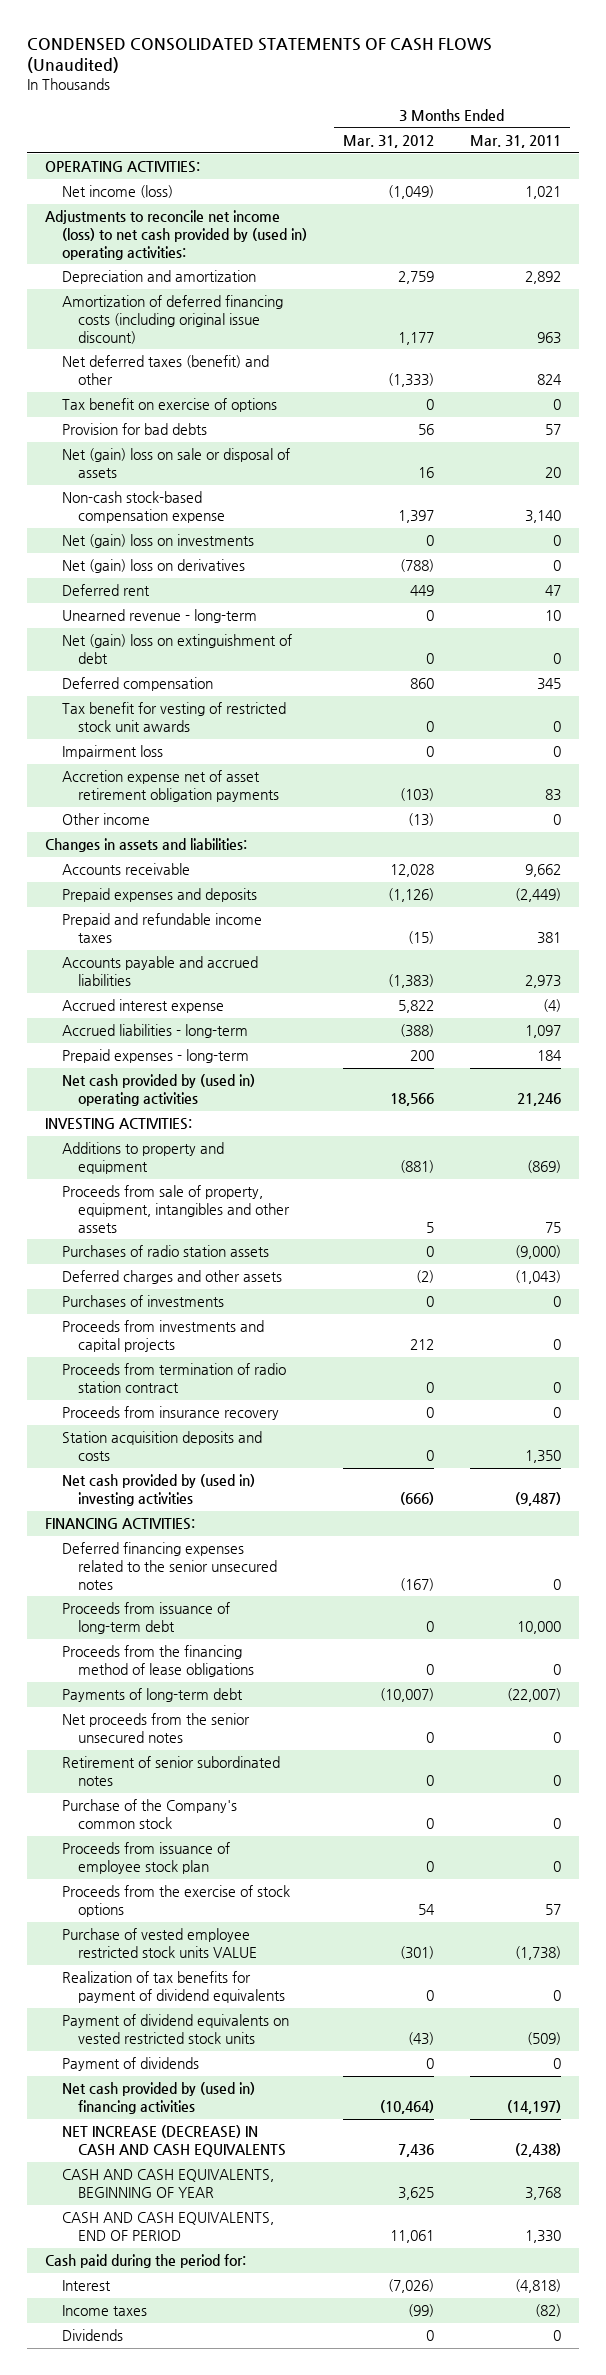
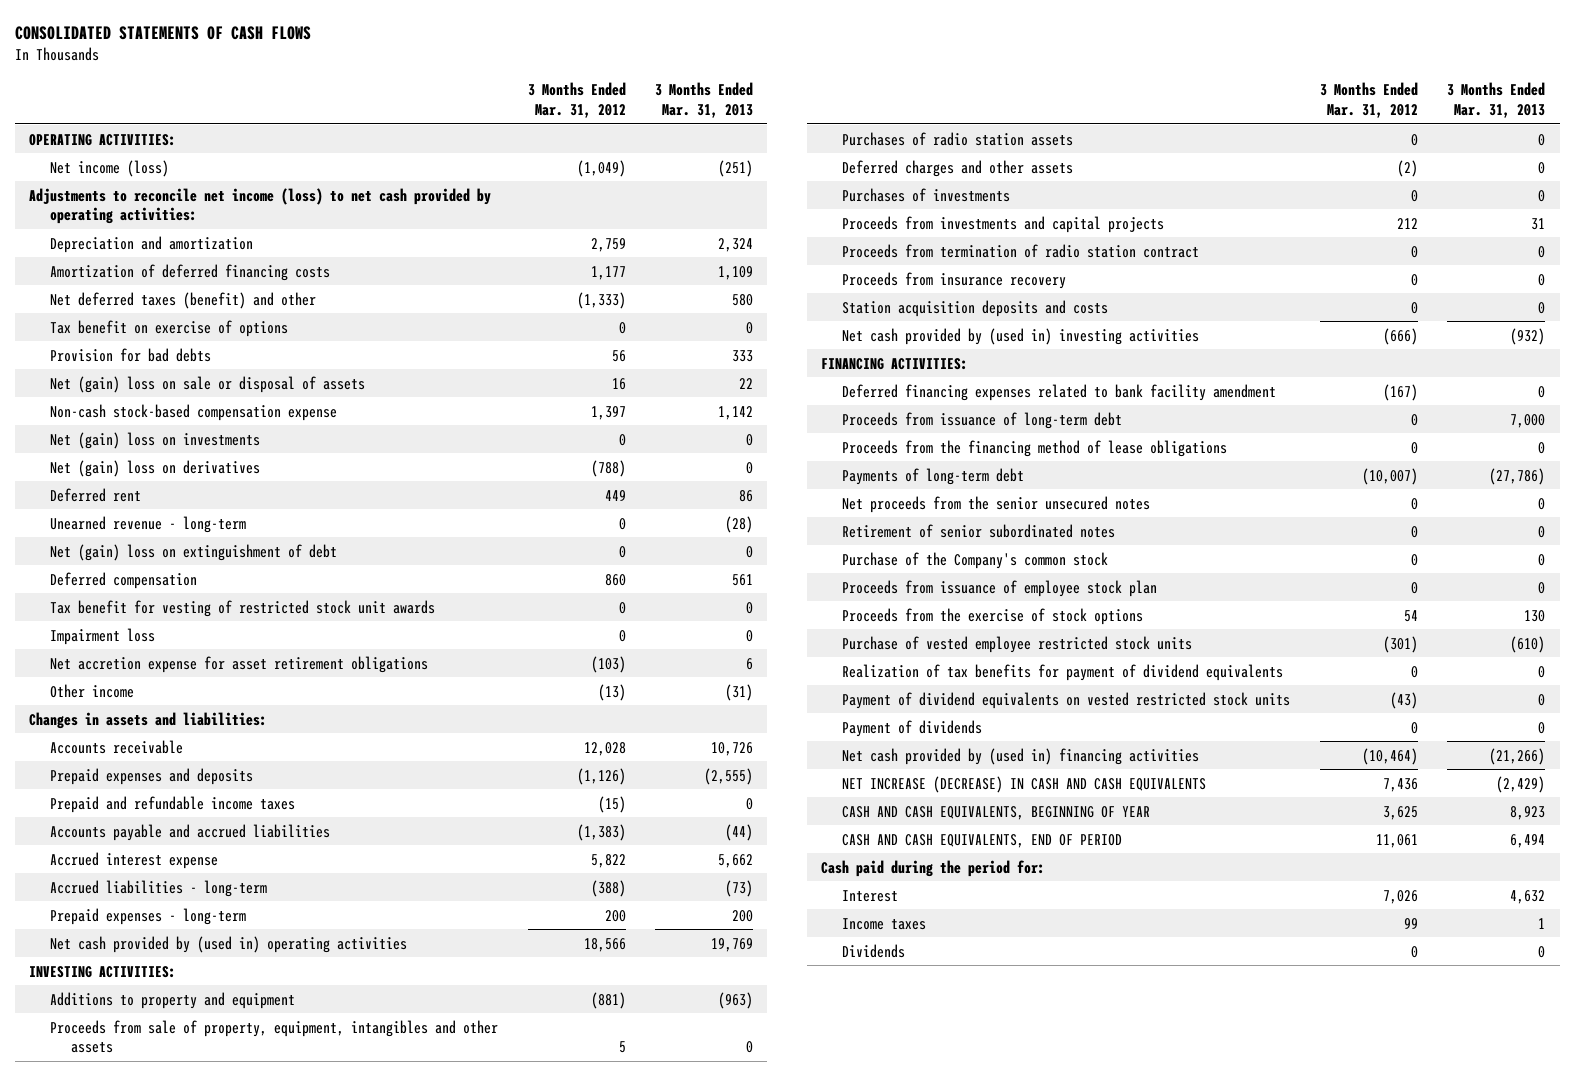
[27,37,493,74] CONDENSED CONSOLIDATED STATEMENTS OF CASH FLOWS (Unaudited) -> [14,25,311,40] CONSOLIDATED STATEMENTS OF CASH FLOWS
[469,135,561,149] Mar. 31, 2011 -> none
none -> [654,82,753,119] 3 Months Ended Mar. 31, 2013
[45,210,307,260] Adjustments to reconcile net income (loss) to net cash provided by (used in) operating activities: -> [29,187,492,225] Adjustments to reconcile net income (loss) to net cash provided by operating activities:
[61,295,283,344] Amortization of deferred financing costs (including original issue discount) -> [50,263,331,281] Amortization of deferred financing costs
[61,770,279,802] Accretion expense net of asset retirement obligation payments -> [50,655,429,673] Net accretion expense for asset retirement obligations
[61,1542,277,1590] Deferred financing expenses related to the senior unsecured notes -> [842,383,1277,401] Deferred financing expenses related to bank facility amendment
[61,1928,257,1958] Purchase of vested employee restricted stock units VALUE -> [842,635,1193,653] Purchase of vested employee restricted stock units
[387,2279,434,2294] (7,026) -> [1382,889,1418,904] 7,026
[407,2304,434,2318] (99) -> [1403,917,1418,929] 99

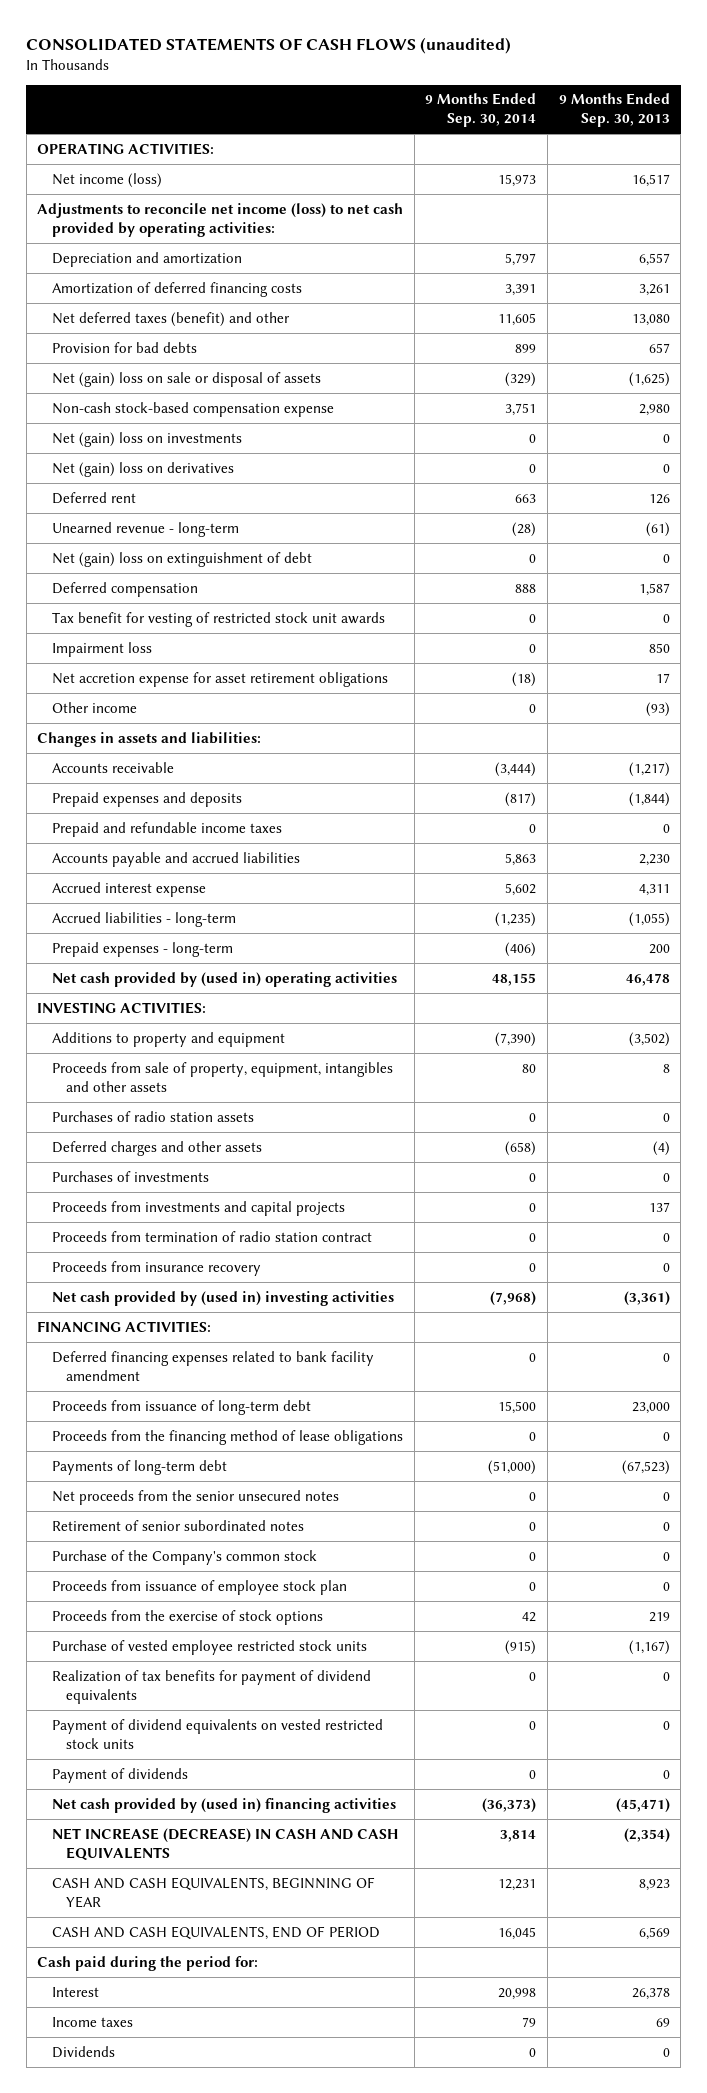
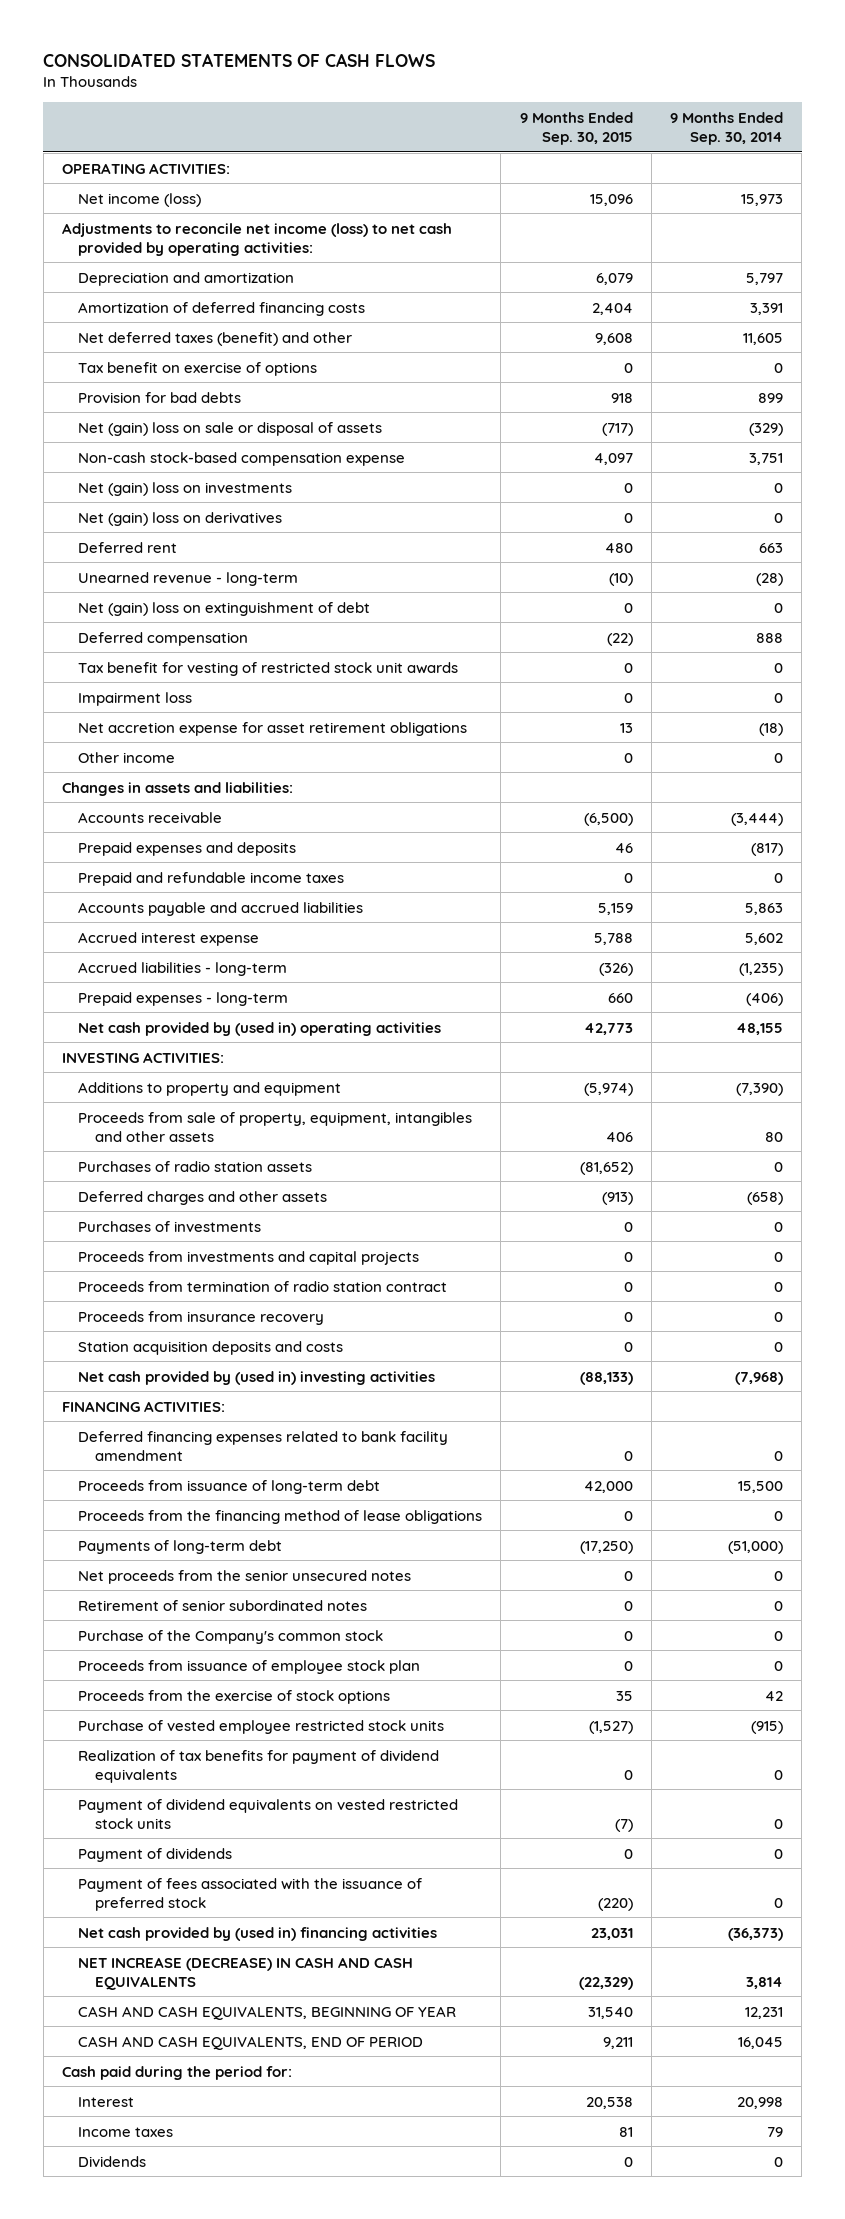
[26,36,512,54] CONSOLIDATED STATEMENTS OF CASH FLOWS (unaudited) -> [43,52,436,67] CONSOLIDATED STATEMENTS OF CASH FLOWS
[558,93,670,128] 9 Months Ended Sep. 30, 2013 -> none
none -> [519,111,633,145] 9 Months Ended Sep. 30, 2015
none -> [78,361,318,376] Tax benefit on exercise of options
none -> [78,1340,344,1355] Station acquisition deposits and costs
none -> [78,1877,423,1911] Payment of fees associated with the issuance of preferred stock

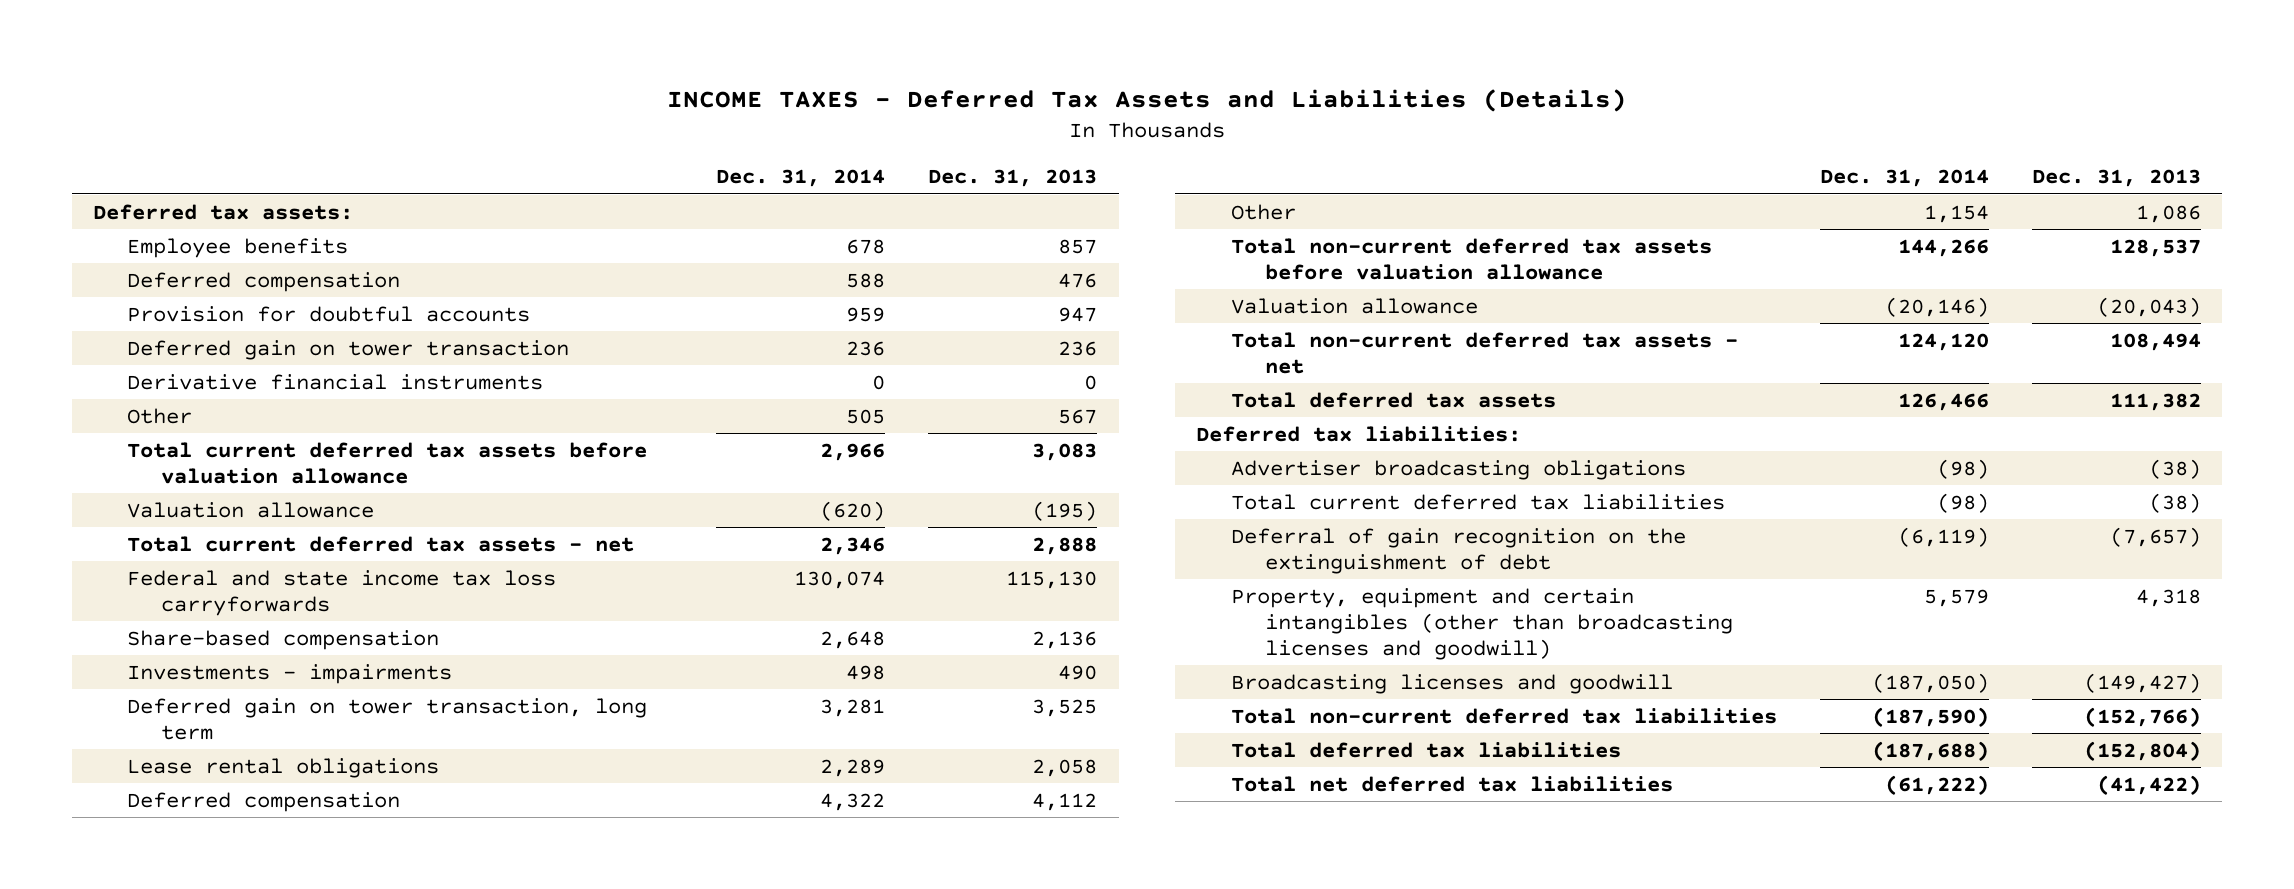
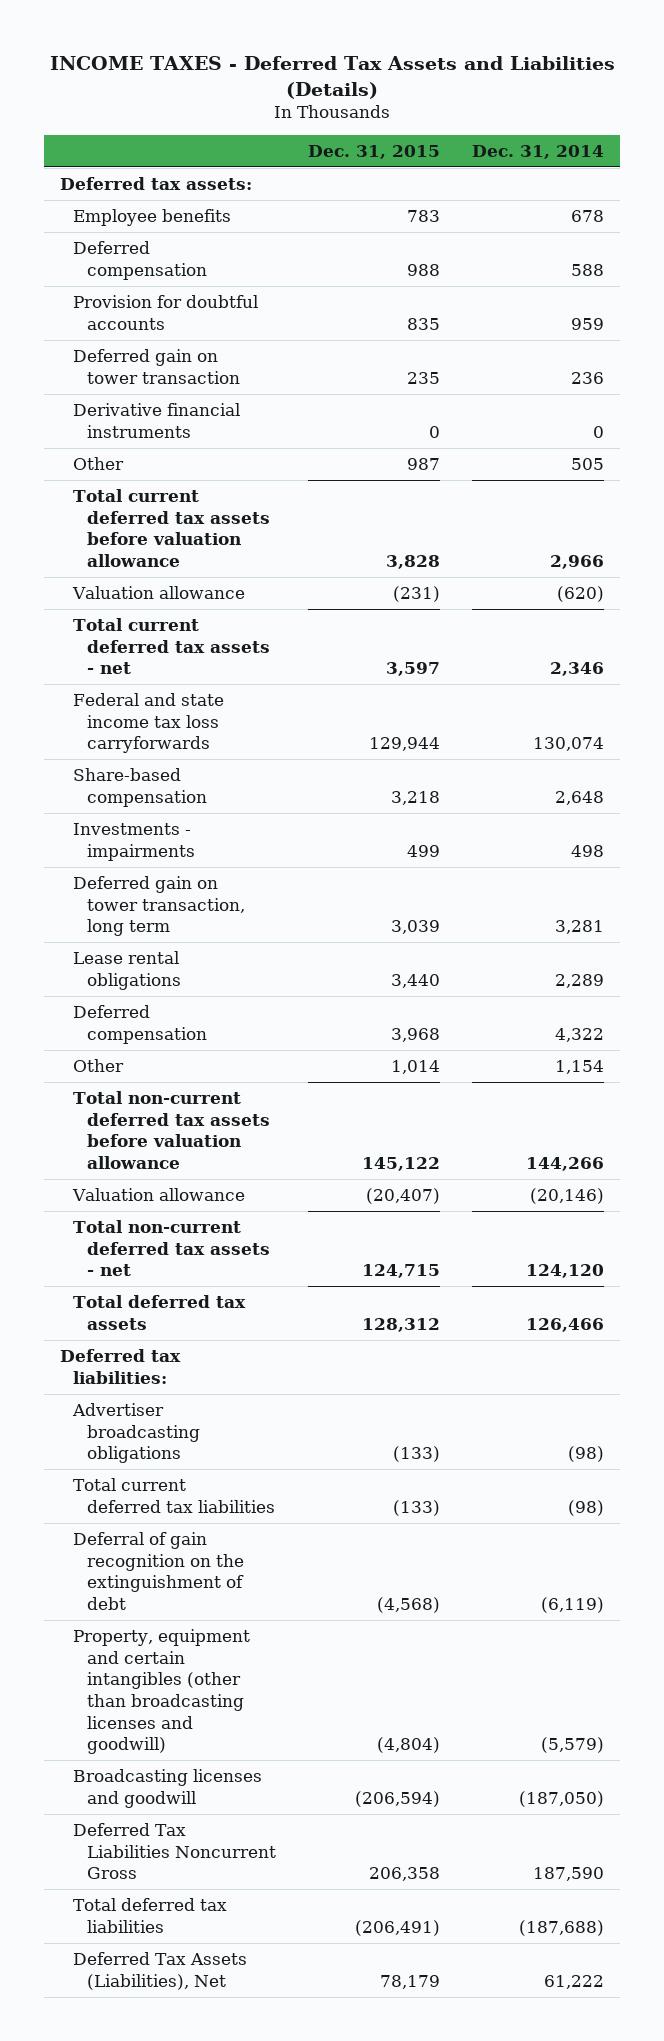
[928,169,1098,188] Dec. 31, 2013 -> none
none -> [308,144,441,159] Dec. 31, 2015
[1923,588,1989,607] 5,579 -> [541,1737,605,1754] (5,579)
[1230,707,1777,724] Total non-current deferred tax liabilities -> [73,1823,277,1880] Deferred Tax Liabilities Noncurrent Gross
[1871,706,1989,727] (187,590) -> [533,1867,605,1882] 187,590
[1230,775,1673,792] Total net deferred tax liabilities -> [73,1952,248,1990] Deferred Tax Assets (Liabilities), Net
[1884,774,1989,795] (61,222) -> [544,1974,605,1989] 61,222

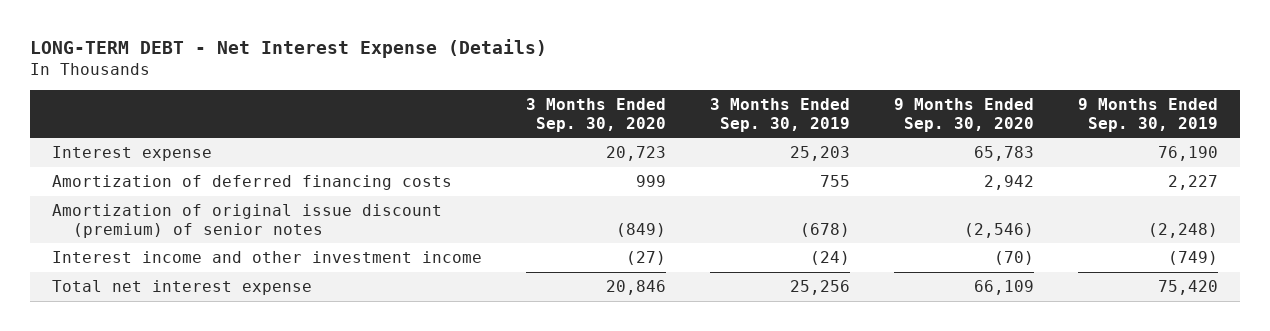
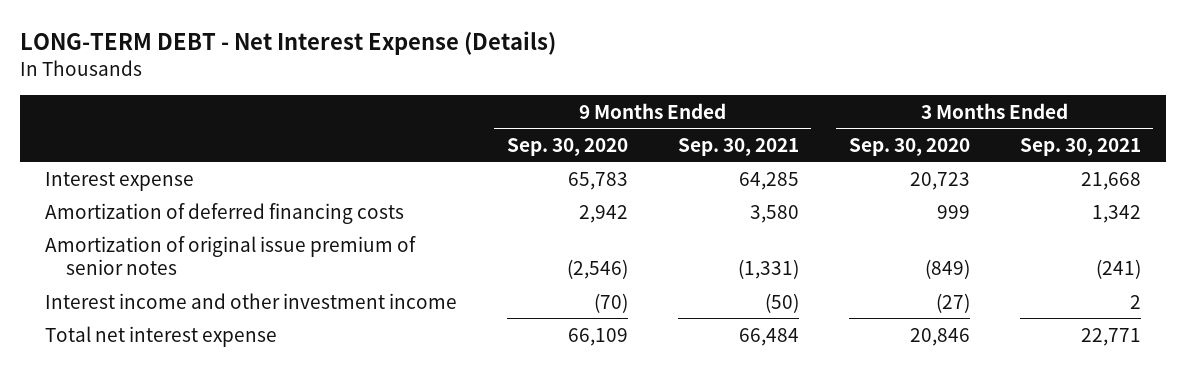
[709,98,850,132] 3 Months Ended Sep. 30, 2019 -> none
[1078,98,1219,132] 9 Months Ended Sep. 30, 2019 -> none
none -> [677,137,799,156] Sep. 30, 2021
none -> [1019,137,1141,156] Sep. 30, 2021
[51,204,442,238] Amortization of original issue discount (premium) of senior notes -> [44,235,416,276] Amortization of original issue premium of senior notes

